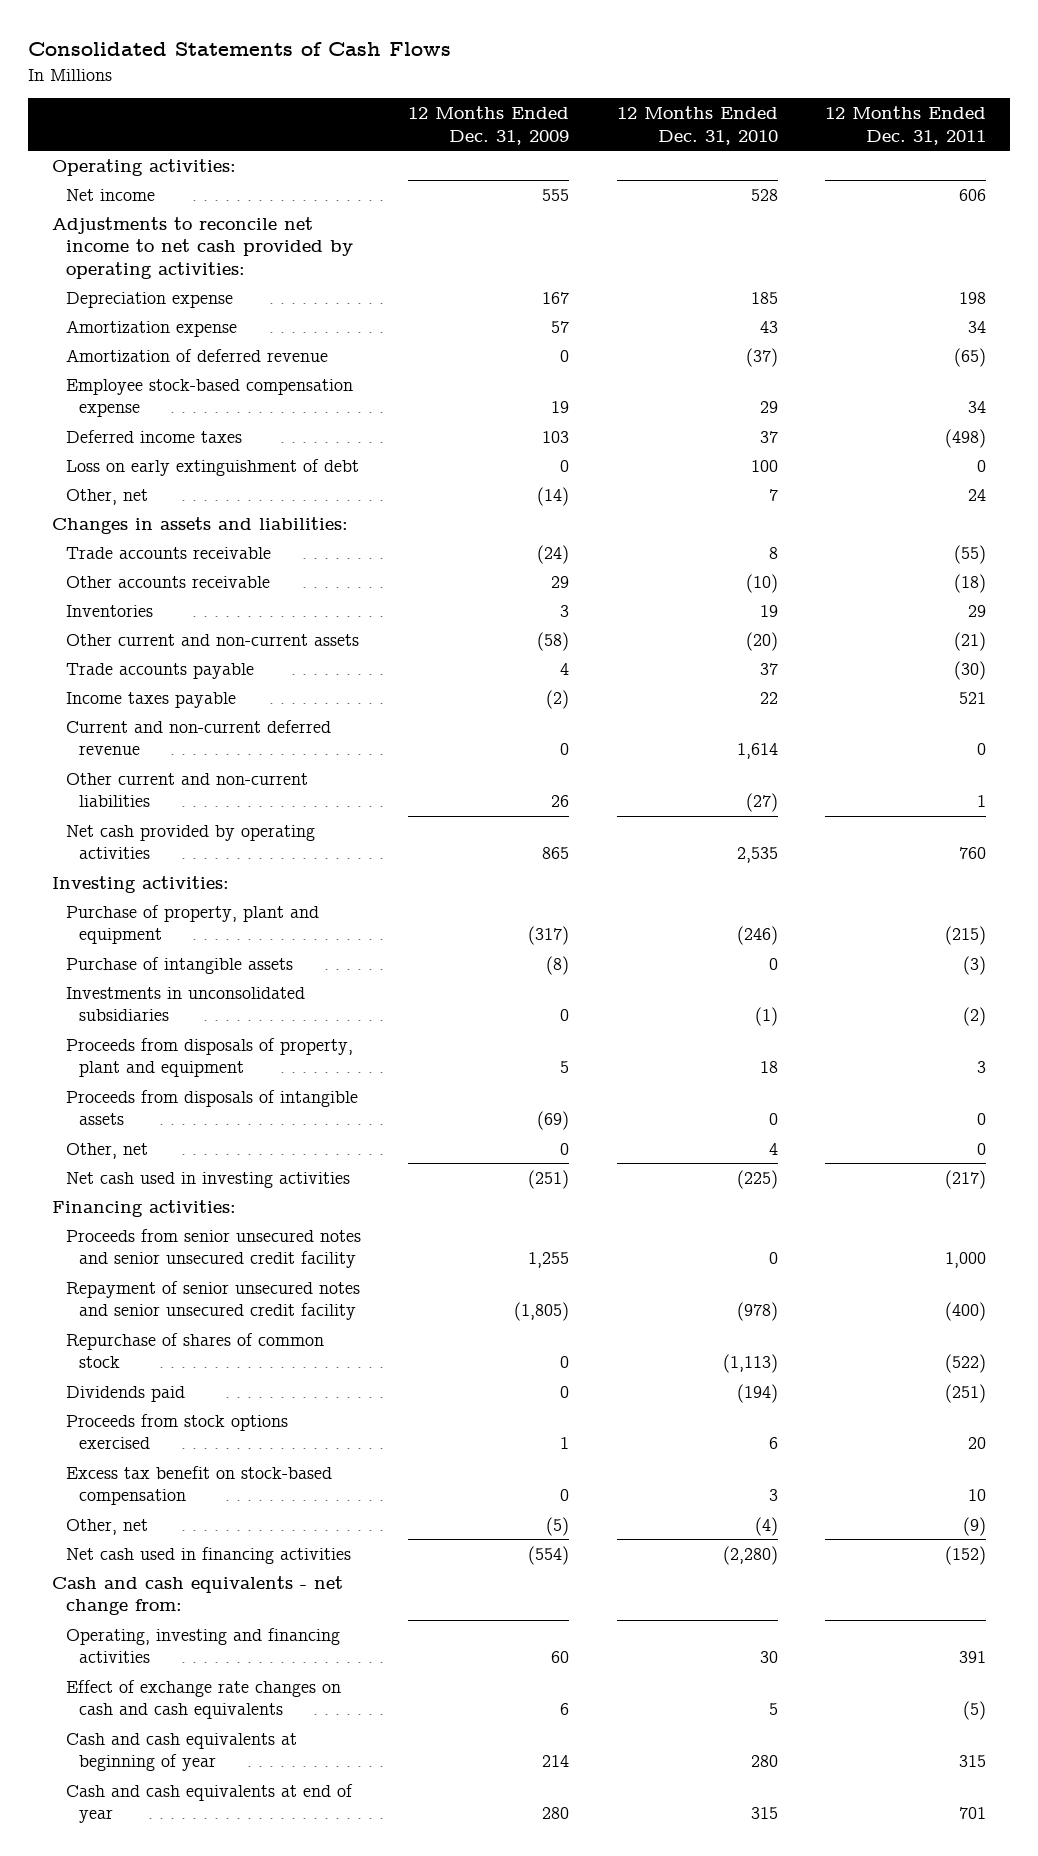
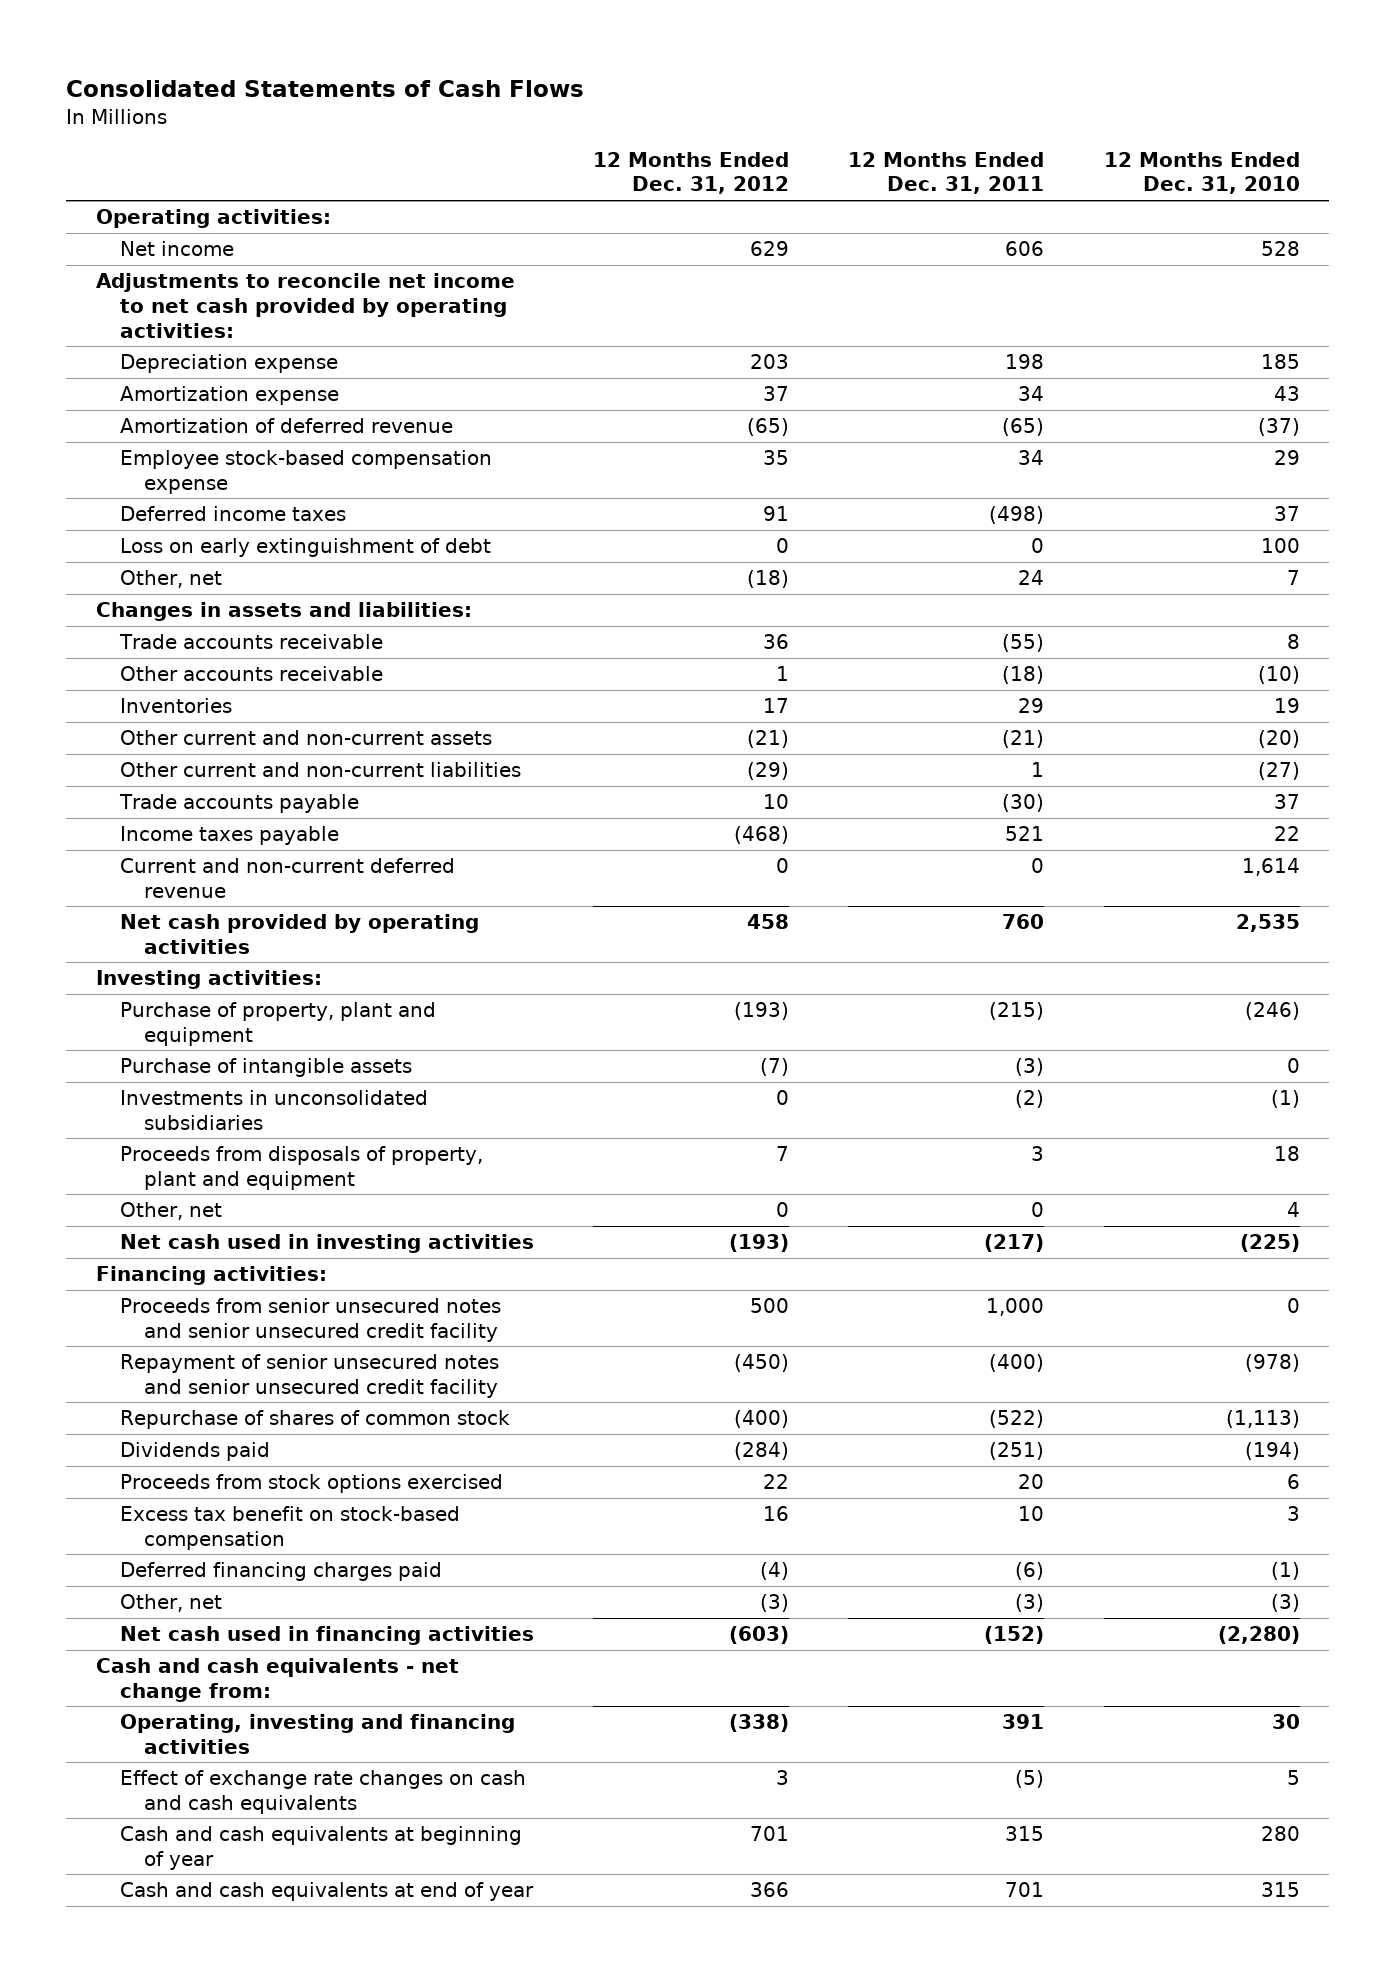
[408,106,570,145] 12 Months Ended Dec. 31, 2009 -> none
none -> [593,151,790,195] 12 Months Ended Dec. 31, 2012
[65,772,308,808] Other current and non-current liabilities -> [119,762,521,778] Other current and non-current liabilities
[65,1089,358,1126] Proceeds from disposals of intangible assets -> none
none -> [119,1562,442,1582] Deferred financing charges paid
[754,1516,778,1536] (4) -> [1270,1594,1300,1613] (3)
[963,1516,987,1536] (9) -> [1015,1594,1045,1613] (3)

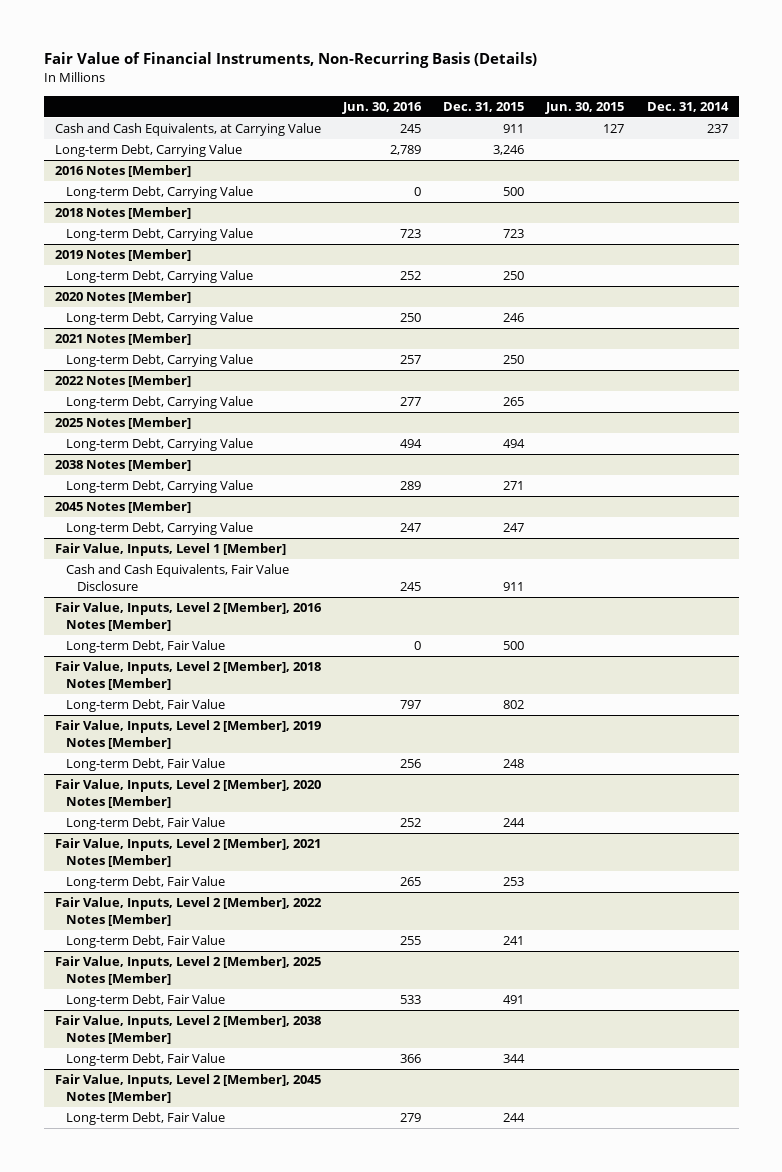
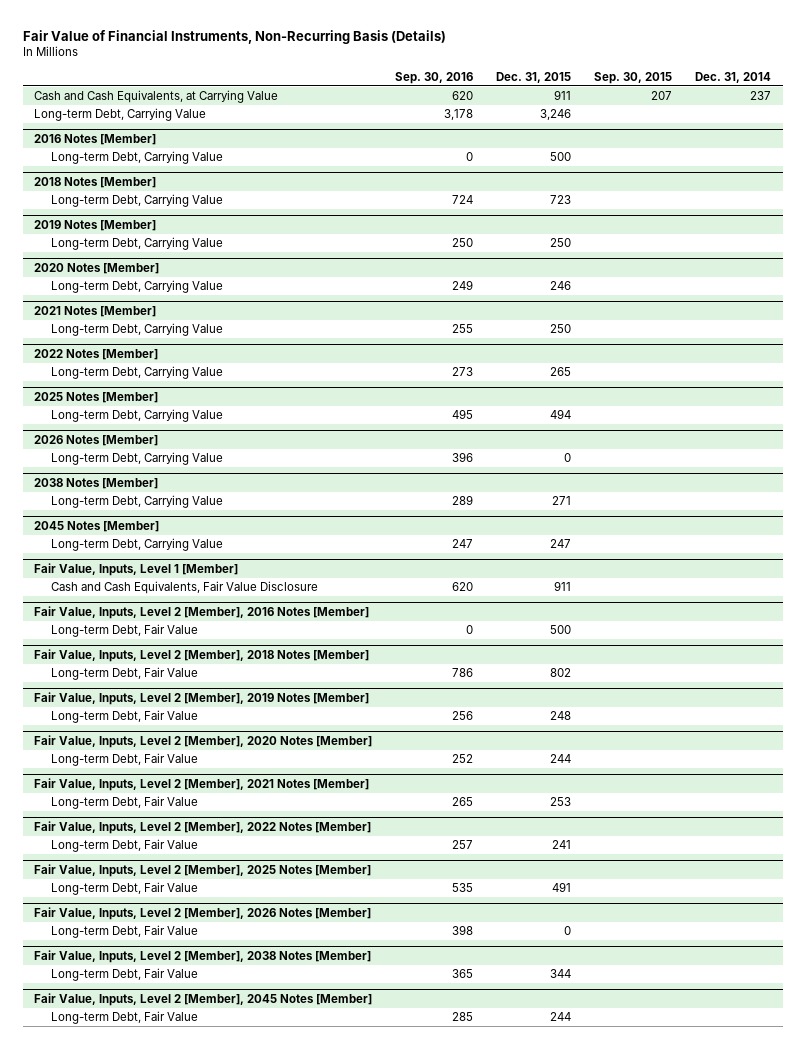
[342,101,423,114] Jun. 30, 2016 -> none
[545,101,625,114] Jun. 30, 2015 -> none
none -> [395,71,474,84] Sep. 30, 2016
none -> [594,71,673,84] Sep. 30, 2015
none -> [34,435,159,447] 2026 Notes [Member]
none -> [50,452,223,466] Long-term Debt, Carrying Value
none -> [34,907,372,921] Fair Value, Inputs, Level 2 [Member], 2026 Notes [Member]
none -> [50,925,198,939] Long-term Debt, Fair Value

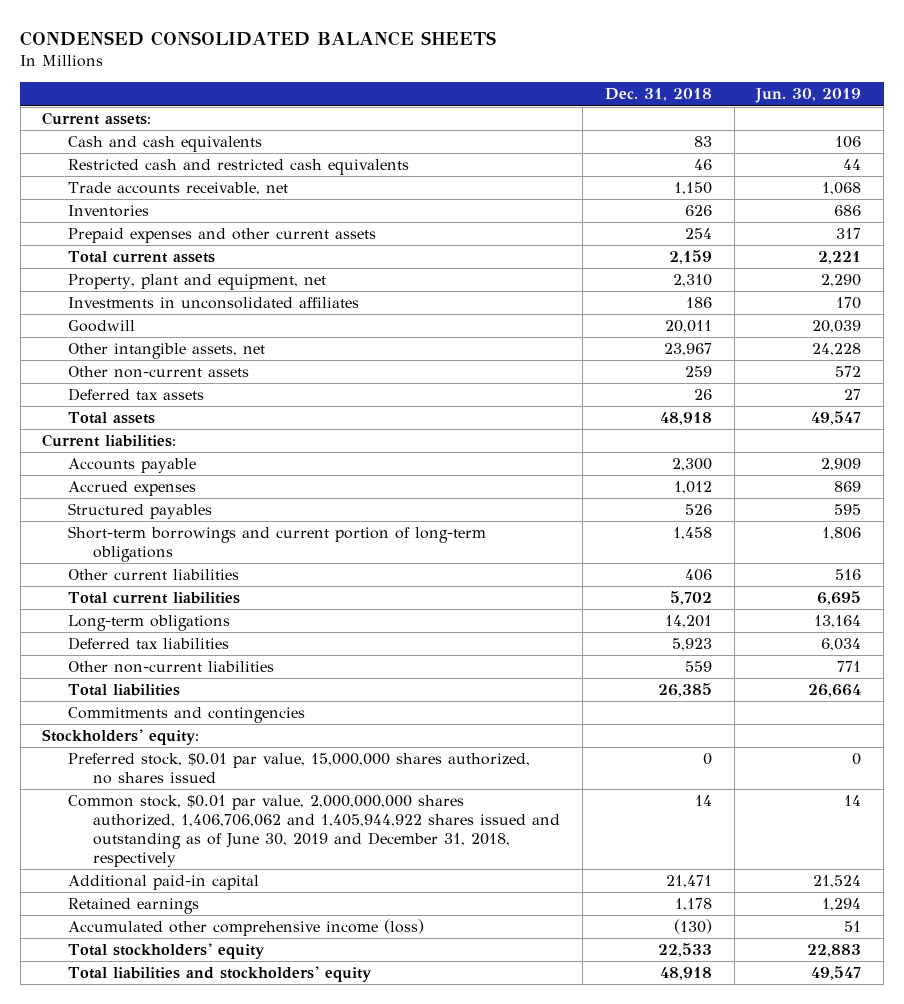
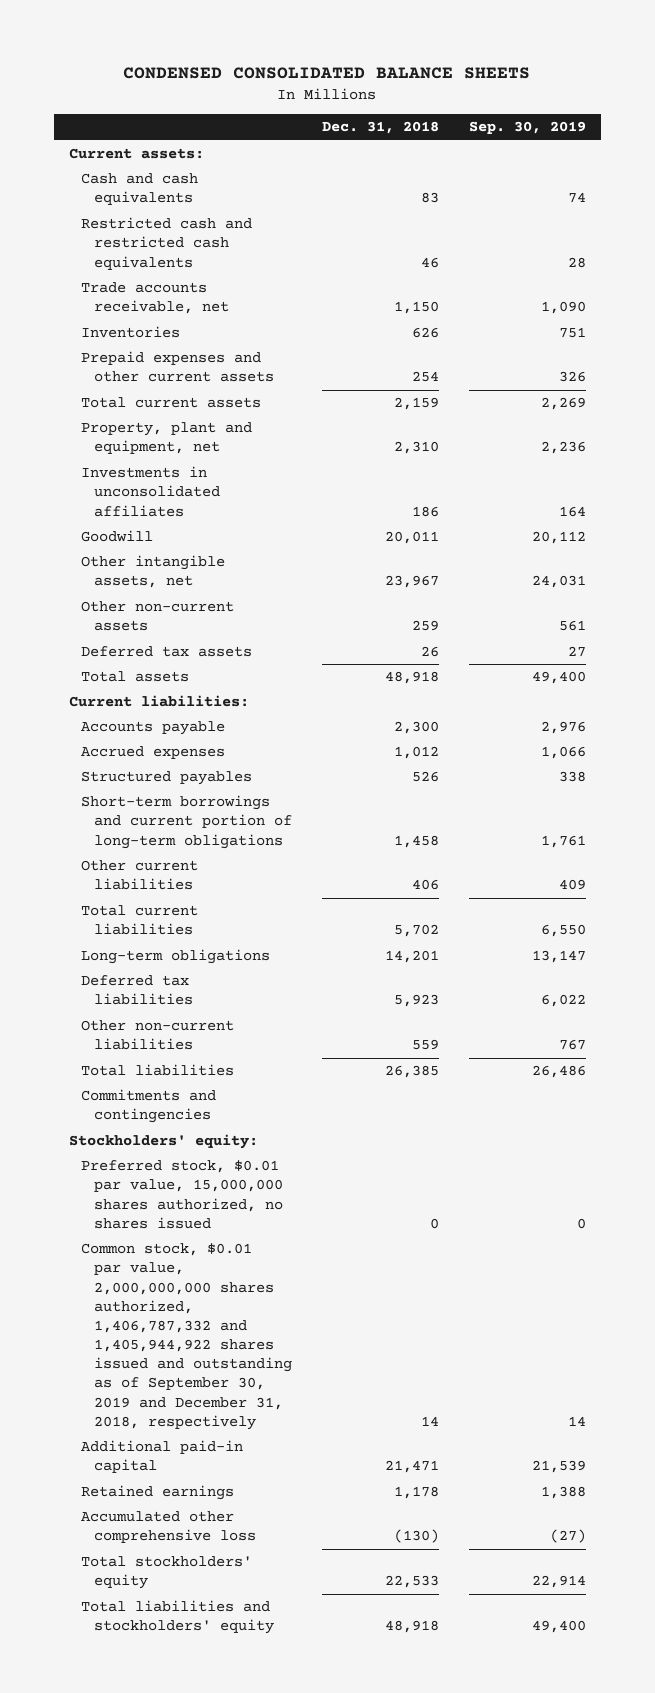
[755,88,862,104] Jun. 30, 2019 -> none
none -> [468,121,586,135] Sep. 30, 2019
[67,795,561,868] Common stock, $0.01 par value, 2,000,000,000 shares authorized, 1,406,706,062 and 1,405,944,922 shares issued and outstanding as of June 30, 2019 and December 31, 2018, respectively -> [81,1243,292,1430] Common stock, $0.01 par value, 2,000,000,000 shares authorized, 1,406,787,332 and 1,405,944,922 shares issued and outstanding as of September 30, 2019 and December 31, 2018, respectively
[67,919,424,937] Accumulated other comprehensive income (loss) -> [81,1511,256,1544] Accumulated other comprehensive loss

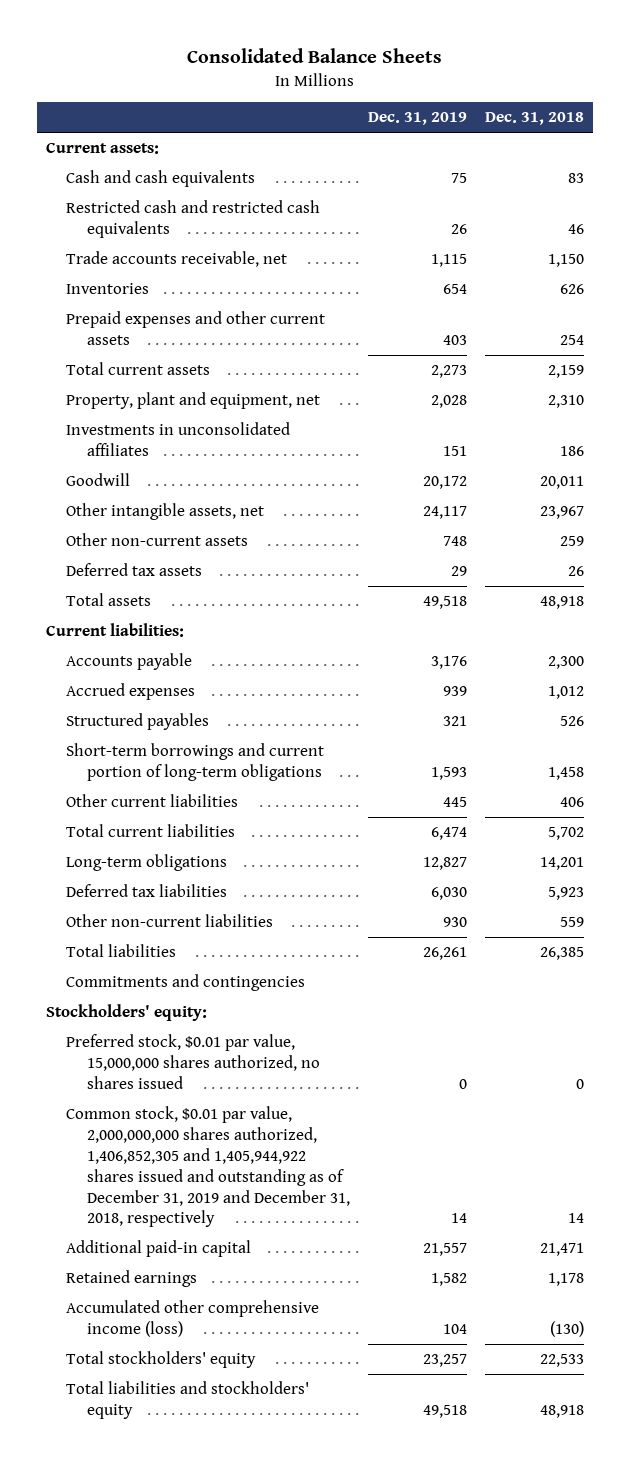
[123,66,531,79] CONDENSED CONSOLIDATED BALANCE SHEETS -> [186,47,442,63] Consolidated Balance Sheets
[468,121,586,135] Sep. 30, 2019 -> none
none -> [367,112,467,126] Dec. 31, 2019
[81,1243,292,1430] Common stock, $0.01 par value, 2,000,000,000 shares authorized, 1,406,787,332 and 1,405,944,922 shares issued and outstanding as of September 30, 2019 and December 31, 2018, respectively -> [66,1106,350,1228] Common stock, $0.01 par value, 2,000,000,000 shares authorized, 1,406,852,305 and 1,405,944,922 shares issued and outstanding as of December 31, 2019 and December 31, 2018, respectively
[81,1511,256,1544] Accumulated other comprehensive loss -> [66,1300,320,1337] Accumulated other comprehensive income (loss)

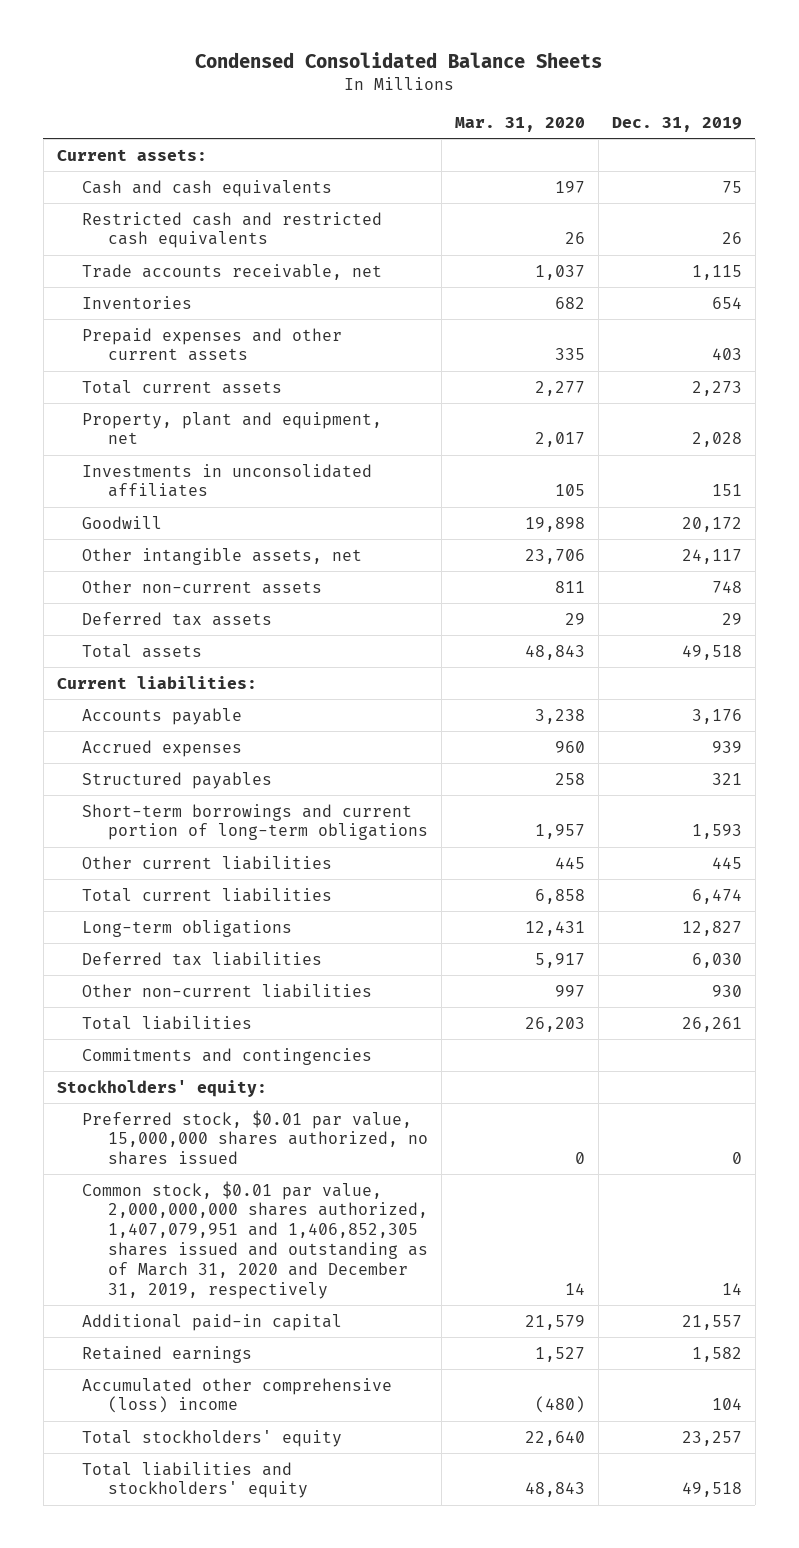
[186,47,442,63] Consolidated Balance Sheets -> [195,52,603,69] Condensed Consolidated Balance Sheets
[484,112,584,126] Dec. 31, 2018 -> none
none -> [454,117,585,133] Mar. 31, 2020
[66,1106,350,1228] Common stock, $0.01 par value, 2,000,000,000 shares authorized, 1,406,852,305 and 1,405,944,922 shares issued and outstanding as of December 31, 2019 and December 31, 2018, respectively -> [82,1180,428,1299] Common stock, $0.01 par value, 2,000,000,000 shares authorized, 1,407,079,951 and 1,406,852,305 shares issued and outstanding as of March 31, 2020 and December 31, 2019, respectively
[66,1300,320,1337] Accumulated other comprehensive income (loss) -> [82,1377,393,1414] Accumulated other comprehensive (loss) income

